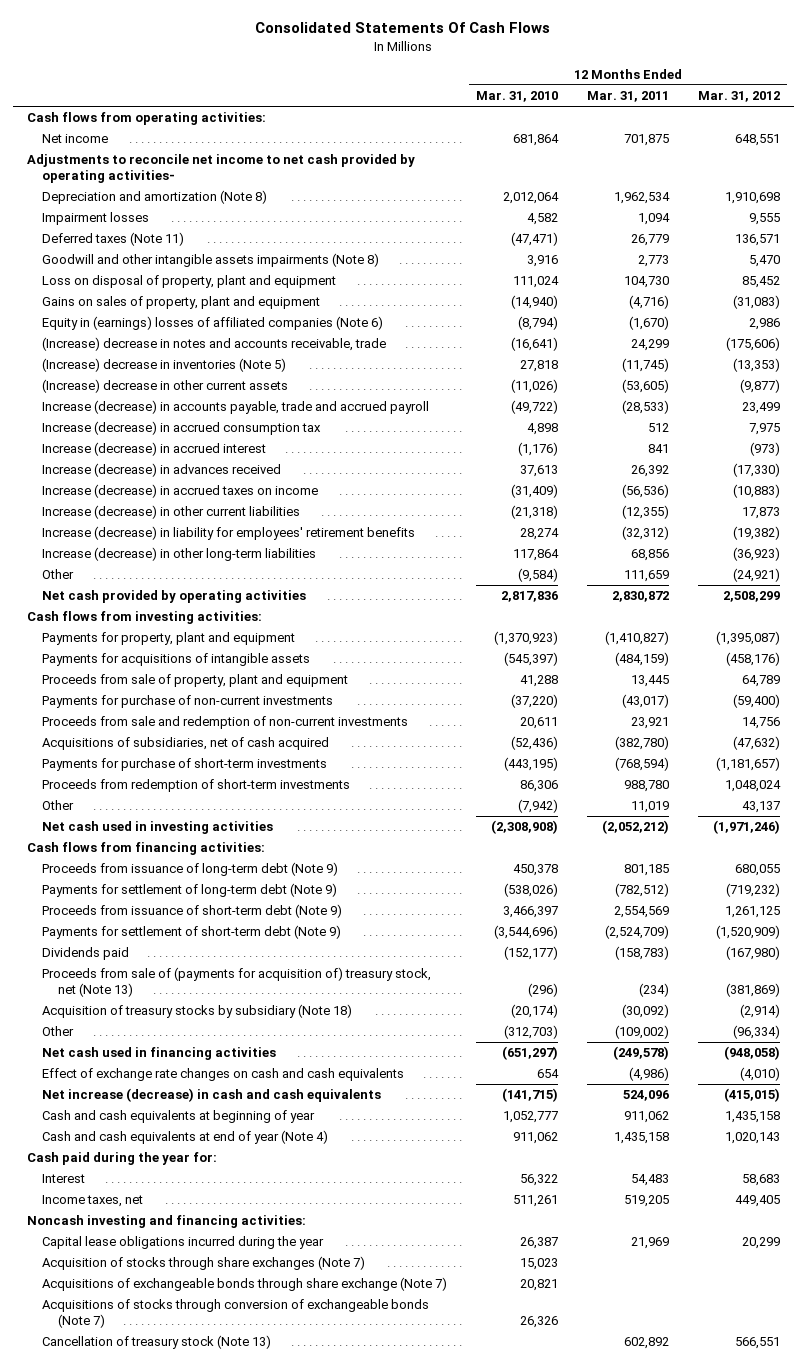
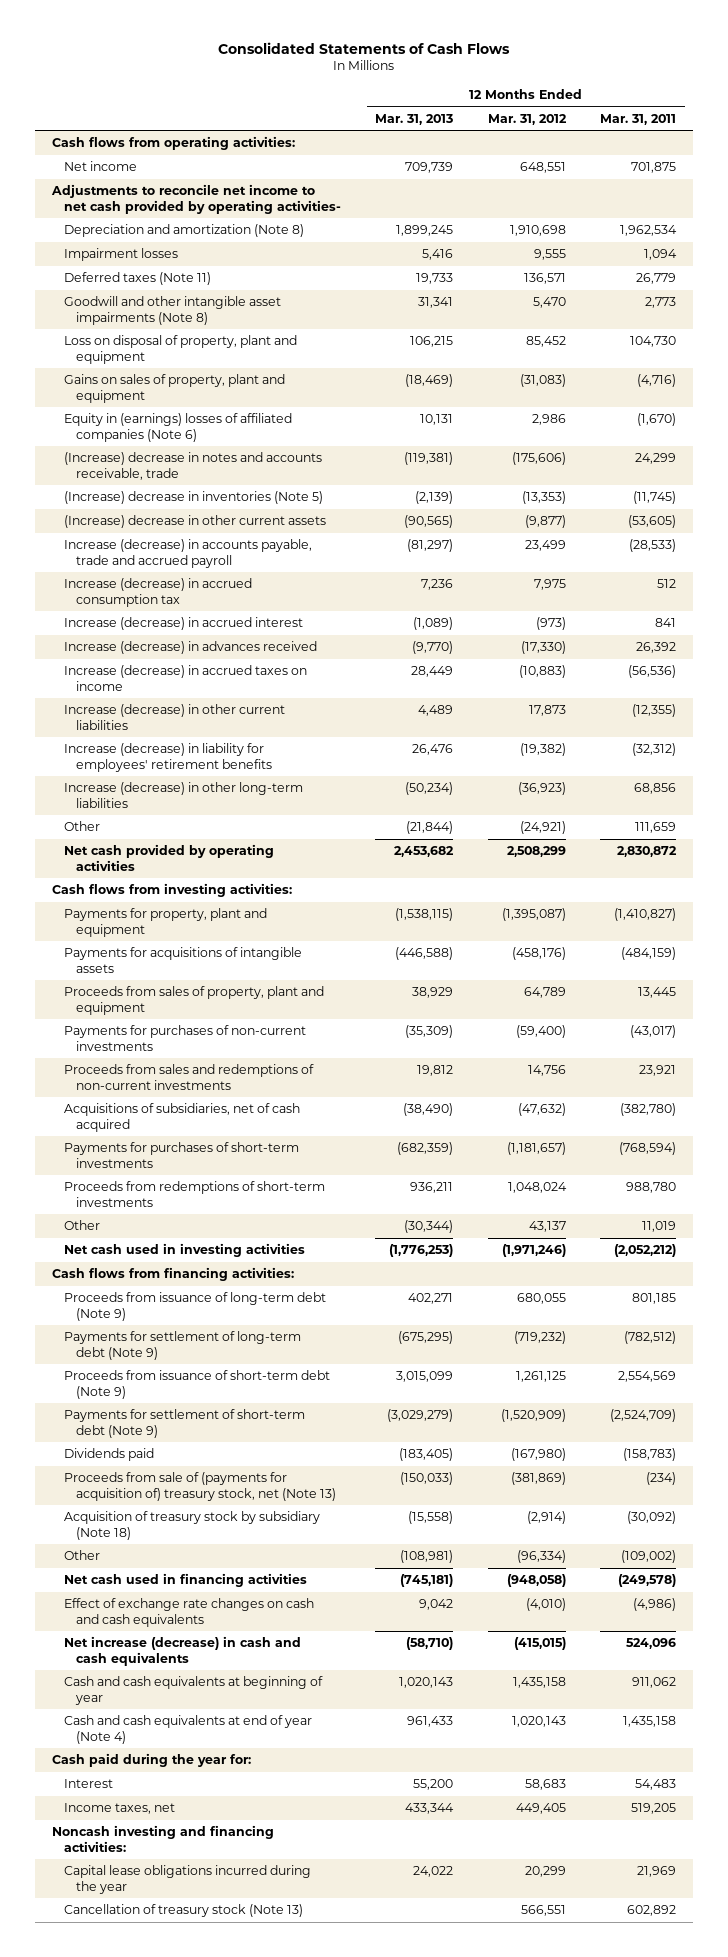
[255,21,551,33] Consolidated Statements Of Cash Flows -> [217,41,510,54] Consolidated Statements of Cash Flows
[476,91,559,103] Mar. 31, 2010 -> none
none -> [375,113,454,125] Mar. 31, 2013
[42,253,380,268] Goodwill and other intangible assets impairments (Note 8) -> [64,296,282,325] Goodwill and other intangible asset impairments (Note 8)
[42,674,349,688] Proceeds from sale of property, plant and equipment -> [64,986,325,1015] Proceeds from sales of property, plant and equipment
[42,695,334,709] Payments for purchase of non-current investments -> [64,1025,307,1051] Payments for purchases of non-current investments
[42,716,409,730] Proceeds from sale and redemption of non-current investments -> [64,1064,315,1090] Proceeds from sales and redemptions of non-current investments
[42,758,328,772] Payments for purchase of short-term investments -> [64,1142,300,1168] Payments for purchases of short-term investments
[42,779,351,793] Proceeds from redemption of short-term investments -> [64,1181,326,1207] Proceeds from redemptions of short-term investments
[42,1004,353,1019] Acquisition of treasury stocks by subsidiary (Note 18) -> [64,1511,321,1540] Acquisition of treasury stock by subsidiary (Note 18)
[42,1256,366,1271] Acquisition of stocks through share exchanges (Note 7) -> none
[42,1277,448,1292] Acquisitions of exchangeable bonds through share exchange (Note 7) -> none
[42,1299,430,1329] Acquisitions of stocks through conversion of exchangeable bonds (Note 7) -> none

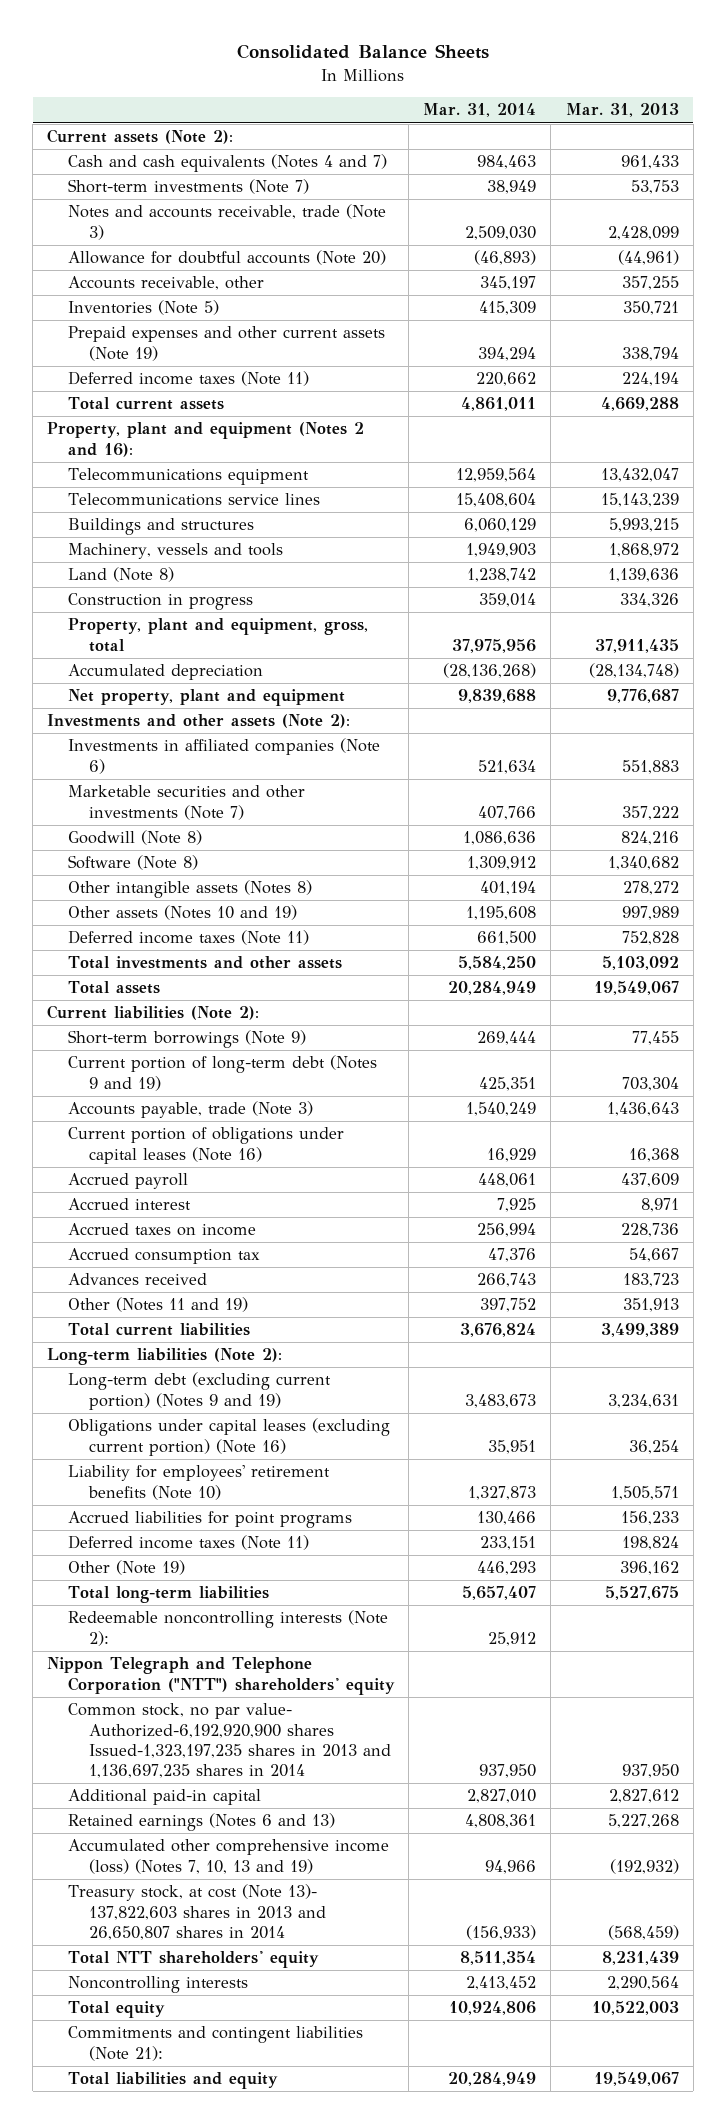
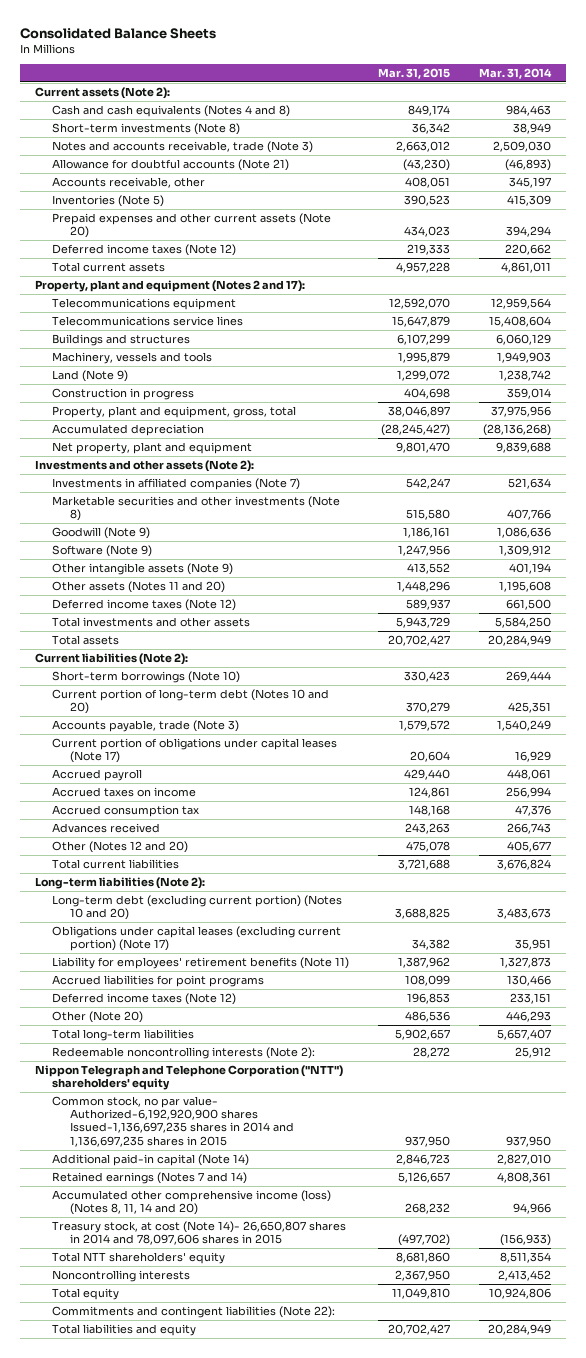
[565,103,679,118] Mar. 31, 2013 -> none
none -> [378,67,451,79] Mar. 31, 2015
[67,154,387,173] Cash and cash equivalents (Notes 4 and 7) -> [52,104,291,117] Cash and cash equivalents (Notes 4 and 8)
[67,179,309,195] Short-term investments (Note 7) -> [52,122,241,135] Short-term investments (Note 8)
[67,250,386,266] Allowance for doubtful accounts (Note 20) -> [52,158,290,171] Allowance for doubtful accounts (Note 21)
[67,326,385,361] Prepaid expenses and other current assets (Note 19) -> [52,212,332,239] Prepaid expenses and other current assets (Note 20)
[67,371,309,387] Deferred income taxes (Note 11) -> [52,243,237,256] Deferred income taxes (Note 12)
[47,422,365,457] Property, plant and equipment (Notes 2 and 16): -> [34,279,305,292] Property, plant and equipment (Notes 2 and 17):
[67,567,174,583] Land (Note 8) -> [52,369,129,382] Land (Note 9)
[67,738,380,774] Investments in affiliated companies (Note 6) -> [52,477,301,490] Investments in affiliated companies (Note 7)
[67,785,305,820] Marketable securities and other investments (Note 7) -> [52,495,341,522] Marketable securities and other investments (Note 8)
[67,830,202,846] Goodwill (Note 8) -> [52,526,151,539] Goodwill (Note 9)
[67,855,198,871] Software (Note 8) -> [52,544,153,557] Software (Note 9)
[67,880,312,899] Other intangible assets (Notes 8) -> [52,562,234,575] Other intangible assets (Note 9)
[67,905,297,921] Other assets (Notes 10 and 19) -> [52,580,226,593] Other assets (Notes 11 and 20)
[67,930,309,946] Deferred income taxes (Note 11) -> [52,598,237,611] Deferred income taxes (Note 12)
[67,1030,306,1049] Short-term borrowings (Note 9) -> [52,670,241,683] Short-term borrowings (Note 10)
[67,1055,377,1091] Current portion of long-term debt (Notes 9 and 19) -> [52,688,330,715] Current portion of long-term debt (Notes 10 and 20)
[67,1127,344,1164] Current portion of obligations under capital leases (Note 16) -> [52,737,338,764] Current portion of obligations under capital leases (Note 17)
[67,1198,191,1211] Accrued interest -> none
[67,1297,248,1313] Other (Notes 11 and 19) -> [52,840,189,853] Other (Notes 12 and 20)
[480,1298,537,1313] 397,752 -> [507,840,552,852] 405,677
[67,1372,331,1410] Long-term debt (excluding current portion) (Notes 9 and 19) -> [52,894,343,921] Long-term debt (excluding current portion) (Notes 10 and 20)
[67,1418,390,1456] Obligations under capital leases (excluding current portion) (Note 16) -> [52,925,342,952] Obligations under capital leases (excluding current portion) (Note 17)
[67,1465,330,1500] Liability for employees' retirement benefits (Note 10) -> [52,956,350,969] Liability for employees' retirement benefits (Note 11)
[67,1535,309,1551] Deferred income taxes (Note 11) -> [52,992,237,1005] Deferred income taxes (Note 12)
[67,1560,185,1576] Other (Note 19) -> [52,1010,144,1023] Other (Note 20)
[67,1703,391,1778] Common stock, no par value- Authorized-6,192,920,900 shares Issued-1,323,197,235 shares in 2013 and 1,136,697,235 shares in 2014 -> [52,1095,294,1147] Common stock, no par value- Authorized-6,192,920,900 shares Issued-1,136,697,235 shares in 2014 and 1,136,697,235 shares in 2015
[67,1789,261,1806] Additional paid-in capital -> [52,1153,250,1166] Additional paid-in capital (Note 14)
[67,1813,335,1832] Retained earnings (Notes 6 and 13) -> [52,1171,248,1184] Retained earnings (Notes 7 and 14)
[67,1839,389,1874] Accumulated other comprehensive income (loss) (Notes 7, 10, 13 and 19) -> [52,1189,332,1216] Accumulated other comprehensive income (loss) (Notes 8, 11, 14 and 20)
[67,1884,326,1940] Treasury stock, at cost (Note 13)- 137,822,603 shares in 2013 and 26,650,807 shares in 2014 -> [52,1220,347,1246] Treasury stock, at cost (Note 14)- 26,650,807 shares in 2014 and 78,097,606 shares in 2015
[67,2026,363,2061] Commitments and contingent liabilities (Note 21): -> [52,1305,336,1318] Commitments and contingent liabilities (Note 22):

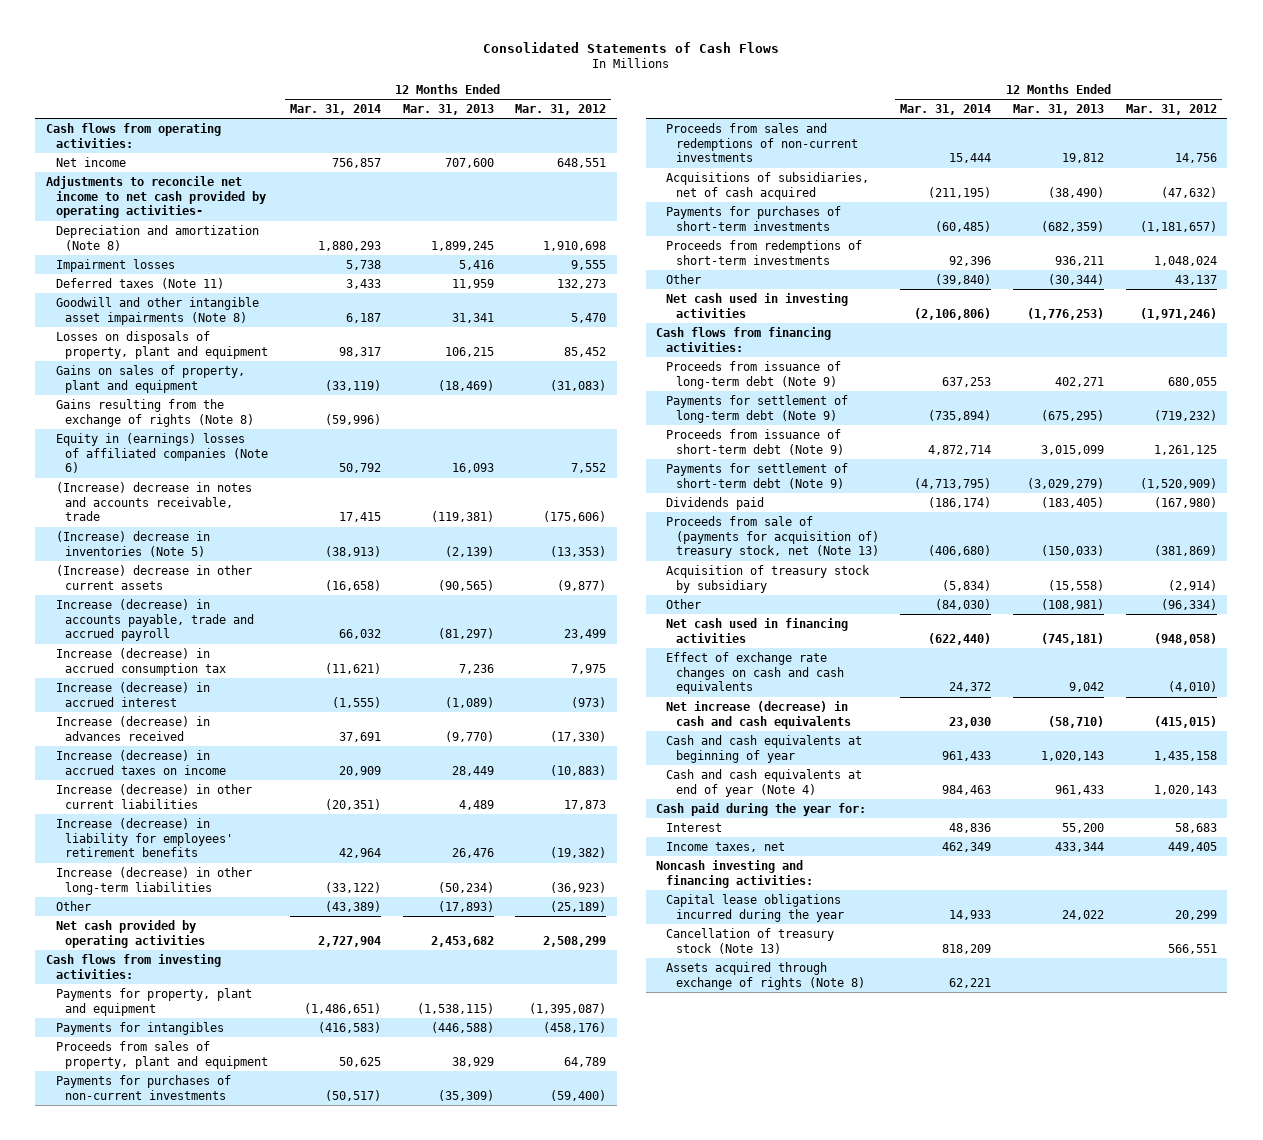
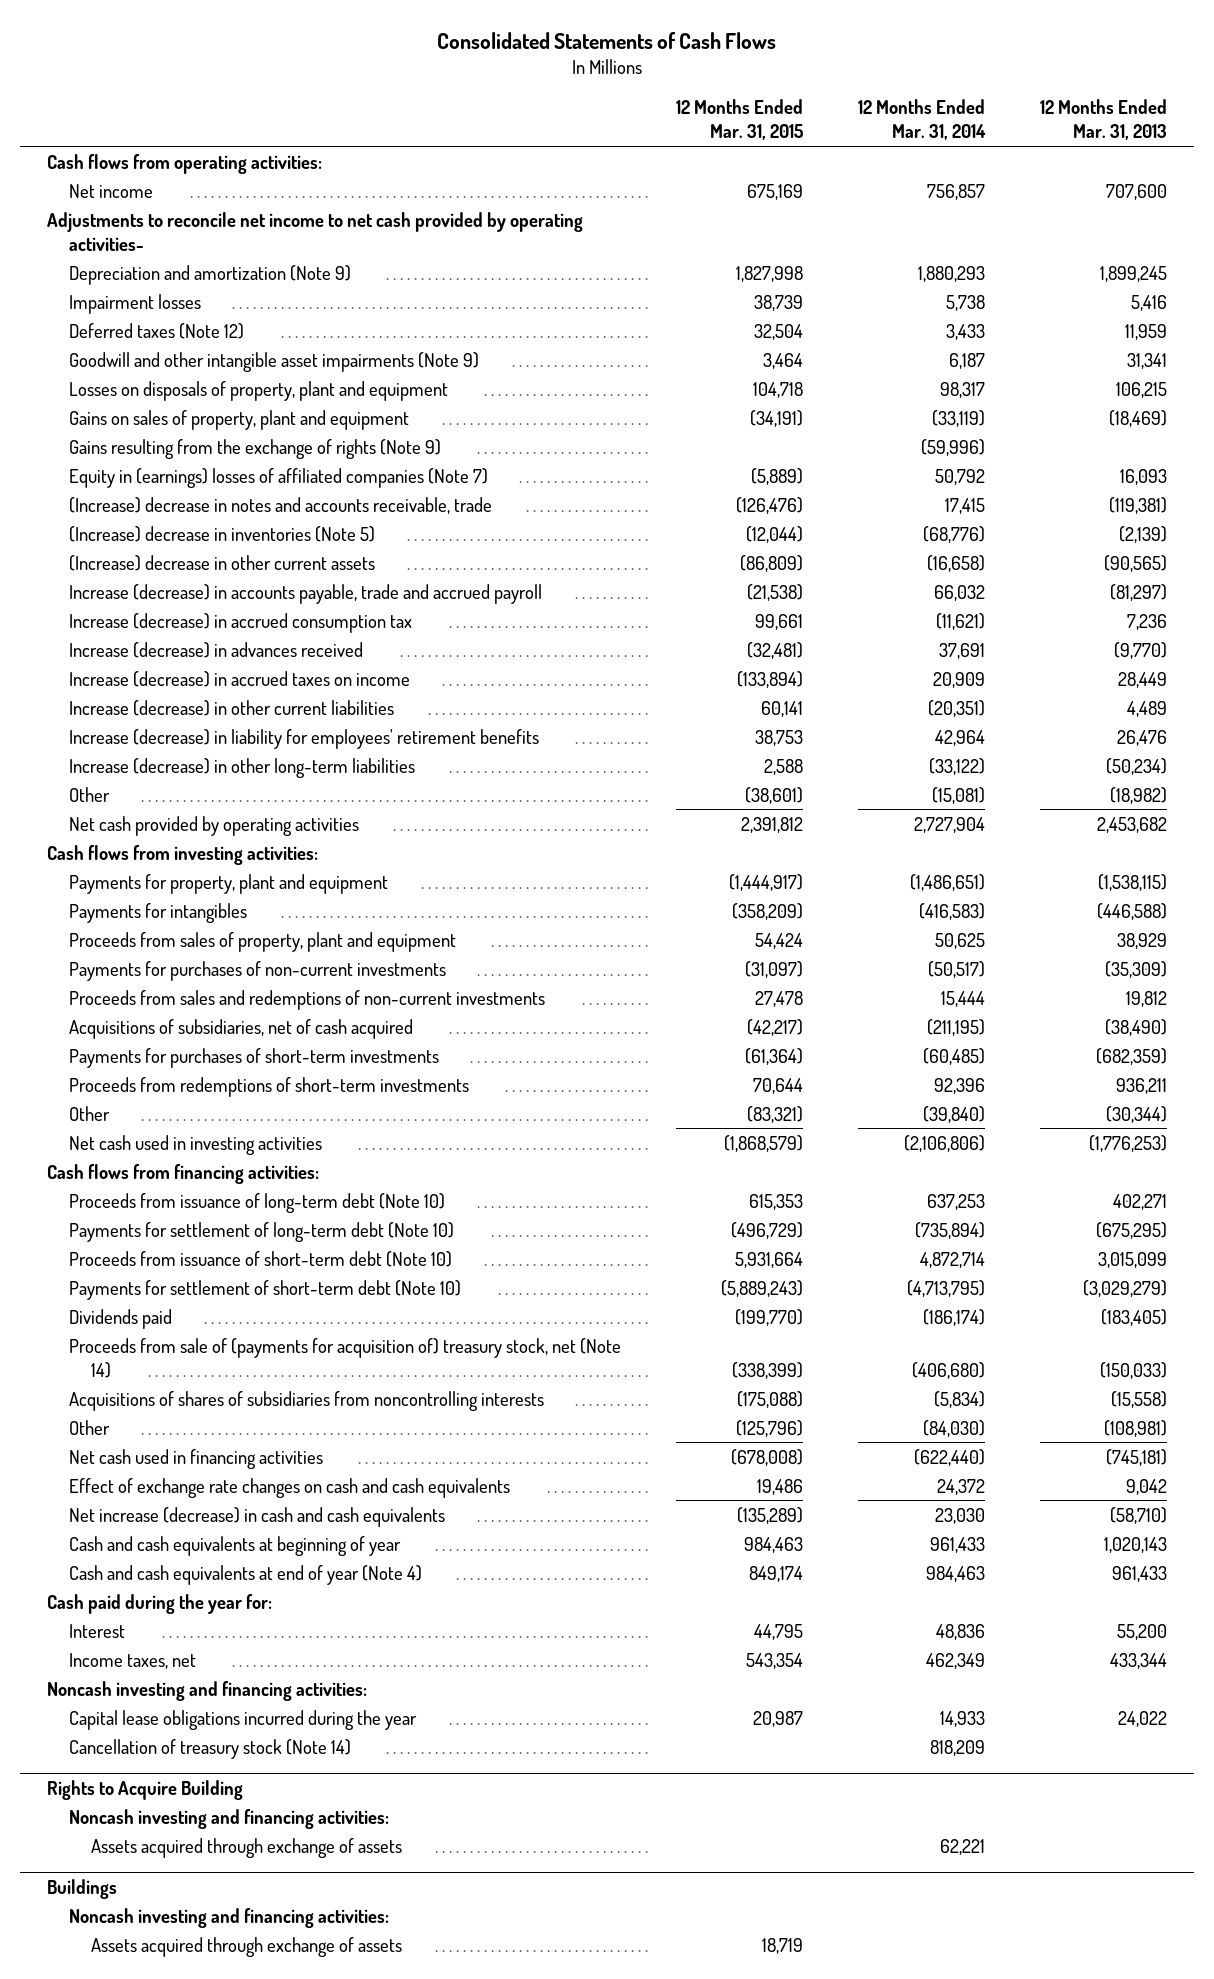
[515,103,607,115] Mar. 31, 2012 -> none
none -> [675,99,803,141] 12 Months Ended Mar. 31, 2015
[55,224,259,251] Depreciation and amortization (Note 8) -> [69,264,352,285] Depreciation and amortization (Note 9)
[55,277,224,289] Deferred taxes (Note 11) -> [69,322,245,339] Deferred taxes (Note 12)
[55,296,259,325] Goodwill and other intangible asset impairments (Note 8) -> [69,351,480,372] Goodwill and other intangible asset impairments (Note 9)
[55,398,255,427] Gains resulting from the exchange of rights (Note 8) -> [69,438,442,459] Gains resulting from the exchange of rights (Note 9)
[55,432,269,474] Equity in (earnings) losses of affiliated companies (Note 6) -> [69,467,489,488] Equity in (earnings) losses of affiliated companies (Note 7)
[324,545,381,557] (38,913) -> [922,525,985,543] (68,776)
[55,681,210,707] Increase (decrease) in accrued interest -> none
[324,900,381,912] (43,389) -> [931,786,985,804] (15,081)
[437,900,494,912] (17,893) -> [1109,786,1167,804] (18,982)
[666,360,842,389] Proceeds from issuance of long-term debt (Note 9) -> [69,1192,446,1213] Proceeds from issuance of long-term debt (Note 10)
[666,394,849,423] Payments for settlement of long-term debt (Note 9) -> [69,1221,455,1242] Payments for settlement of long-term debt (Note 10)
[666,428,844,455] Proceeds from issuance of short-term debt (Note 9) -> [69,1250,453,1267] Proceeds from issuance of short-term debt (Note 10)
[666,462,849,489] Payments for settlement of short-term debt (Note 9) -> [69,1279,462,1300] Payments for settlement of short-term debt (Note 10)
[666,515,879,559] Proceeds from sale of (payments for acquisition of) treasury stock, net (Note 13) -> [69,1337,622,1378] Proceeds from sale of (payments for acquisition of) treasury stock, net (Note 14)
[666,564,871,593] Acquisition of treasury stock by subsidiary -> [69,1390,545,1411] Acquisitions of shares of subsidiaries from noncontrolling interests
[666,927,835,954] Cancellation of treasury stock (Note 13) -> [69,1738,352,1759] Cancellation of treasury stock (Note 14)
none -> [47,1779,244,1800] Rights to Acquire Building
none -> [69,1808,390,1829] Noncash investing and financing activities:
[666,961,865,990] Assets acquired through exchange of rights (Note 8) -> [90,1837,402,1858] Assets acquired through exchange of assets
none -> [47,1878,118,1899] Buildings
none -> [69,1907,390,1928] Noncash investing and financing activities:
none -> [90,1936,402,1957] Assets acquired through exchange of assets

